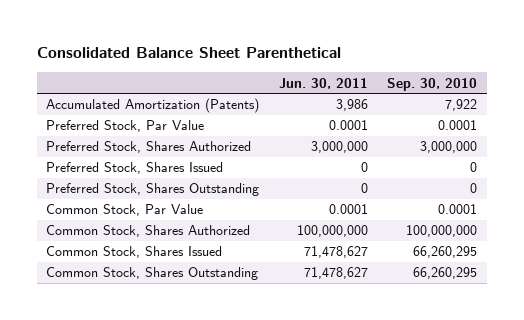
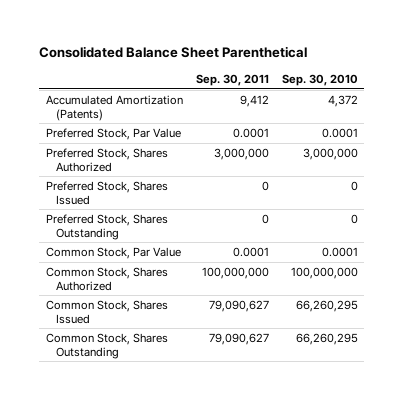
[278,77,368,89] Jun. 30, 2011 -> none
none -> [195,74,269,87] Sep. 30, 2011
[445,99,478,112] 7,922 -> [327,95,358,108] 4,372

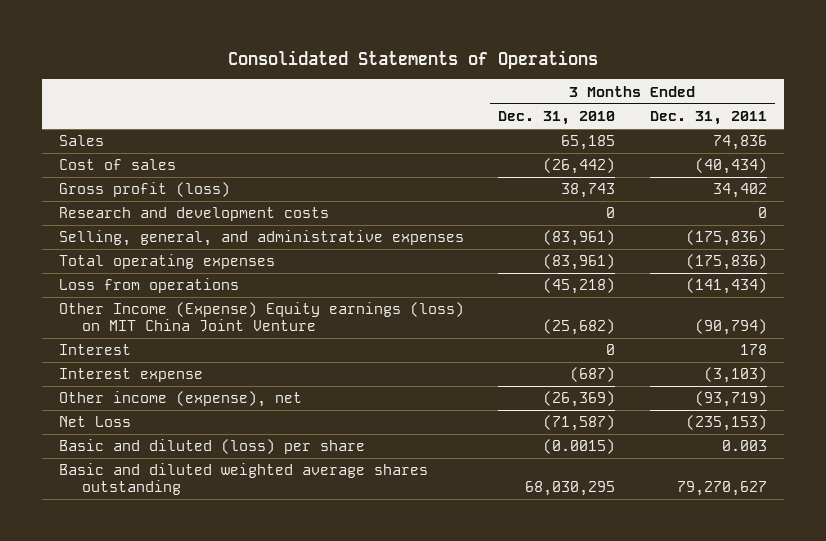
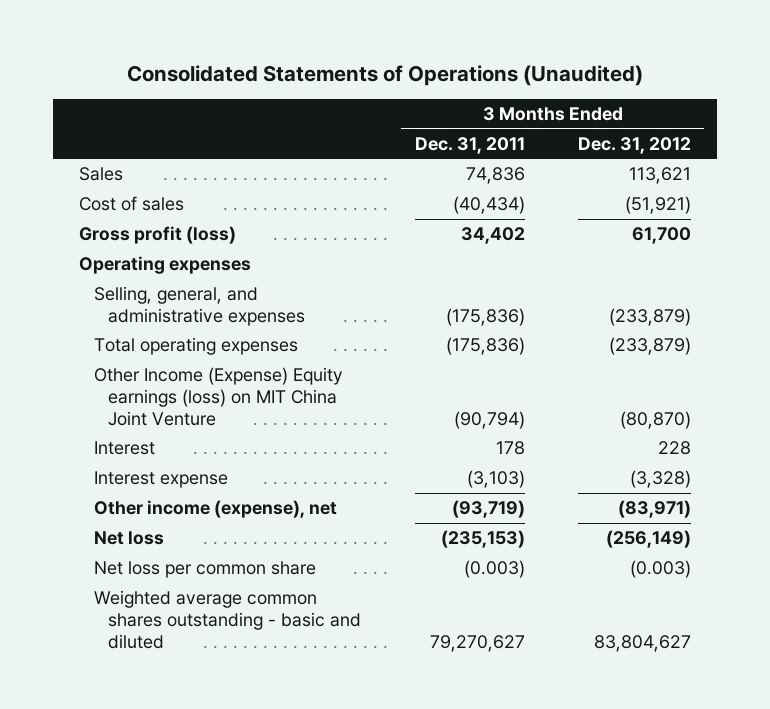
[227,49,598,69] Consolidated Statements of Operations -> [126,64,643,86] Consolidated Statements of Operations (Unaudited)
[498,110,616,125] Dec. 31, 2010 -> none
none -> [577,136,691,154] Dec. 31, 2012
[59,207,330,222] Research and development costs -> none
none -> [79,256,252,275] Operating expenses
[59,278,240,294] Loss from operations -> none
[59,416,132,428] Net Loss -> [93,531,164,546] Net loss
[59,439,366,455] Basic and diluted (loss) per share -> [93,561,316,579] Net loss per common share
[721,440,767,452] 0.003 -> [463,560,525,579] (0.003)
[59,463,429,496] Basic and diluted weighted average shares outstanding -> [93,590,362,649] Weighted average common shares outstanding - basic and diluted

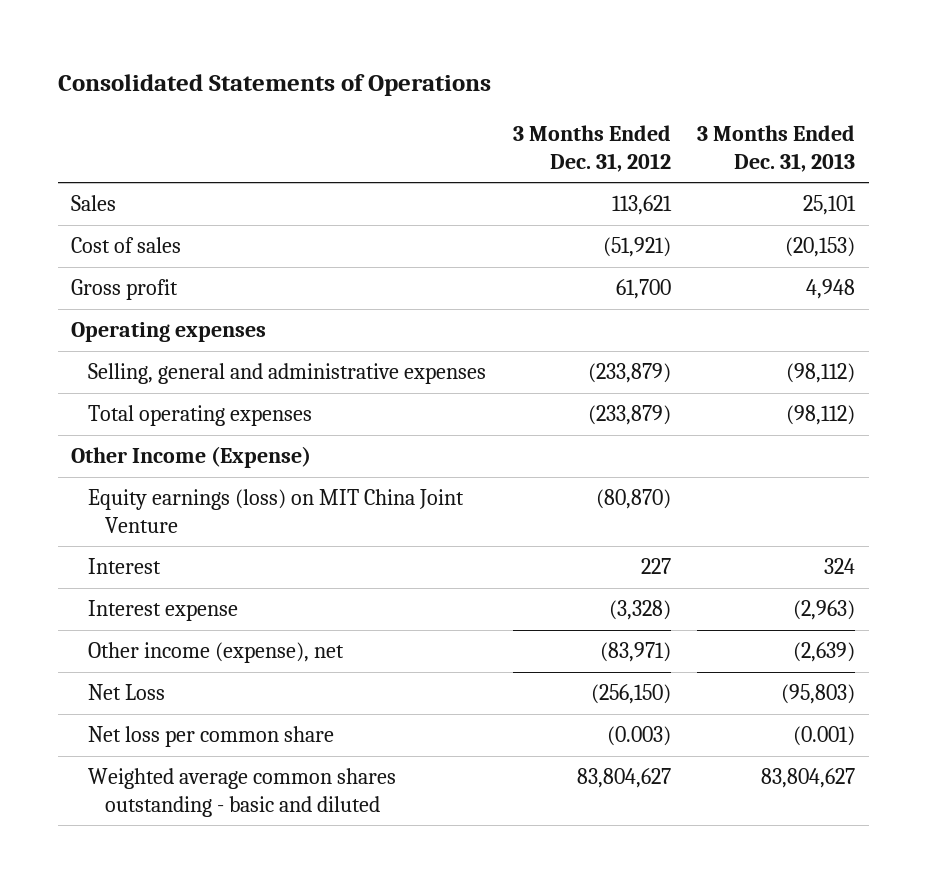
[126,64,643,86] Consolidated Statements of Operations (Unaudited) -> [57,74,491,97] Consolidated Statements of Operations
[414,136,525,154] Dec. 31, 2011 -> none
none -> [697,125,856,172] 3 Months Ended Dec. 31, 2013
[79,226,237,245] Gross profit (loss) -> [71,279,179,301] Gross profit
[93,286,306,326] Selling, general, and administrative expenses -> [87,363,486,385] Selling, general and administrative expenses
none -> [71,446,312,469] Other Income (Expense)
[93,367,343,426] Other Income (Expense) Equity earnings (loss) on MIT China Joint Venture -> [87,489,464,533] Equity earnings (loss) on MIT China Joint Venture
[657,441,691,456] 228 -> [640,558,671,575] 227
[93,531,164,546] Net loss -> [87,684,165,701] Net Loss
[605,530,691,549] (256,149) -> [590,684,671,705] (256,150)

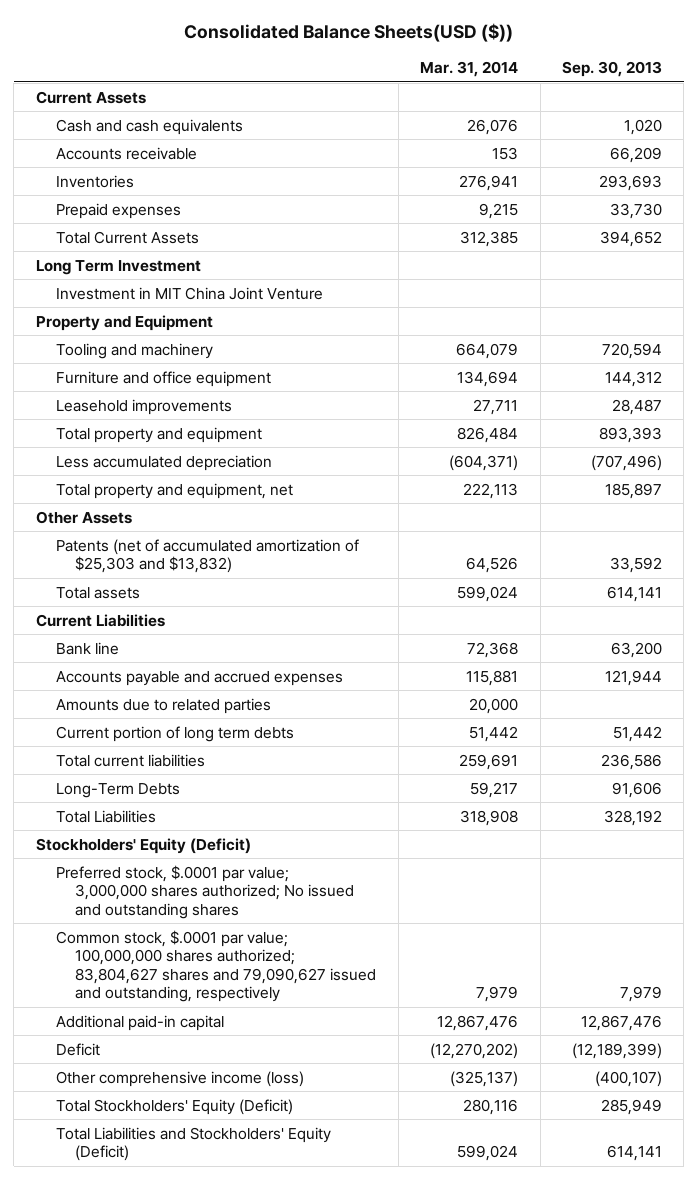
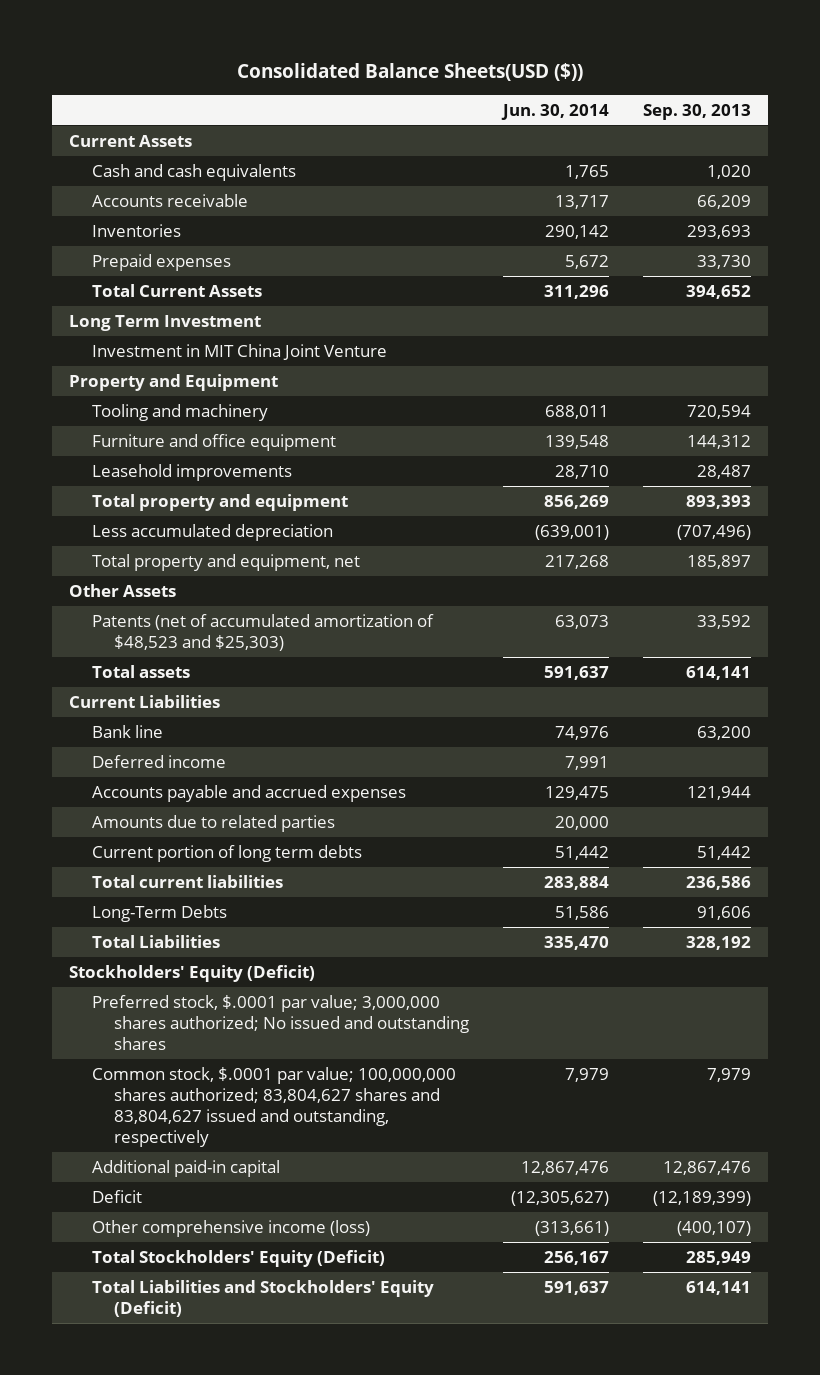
[420,61,519,78] Mar. 31, 2014 -> none
none -> [501,103,610,120] Jun. 30, 2014
[55,538,359,574] Patents (net of accumulated amortization of $25,303 and $13,832) -> [91,613,434,651] Patents (net of accumulated amortization of $48,523 and $25,303)
none -> [91,754,226,768] Deferred income
[55,929,377,1003] Common stock, $.0001 par value; 100,000,000 shares authorized; 83,804,627 shares and 79,090,627 issued and outstanding, respectively -> [91,1066,456,1147] Common stock, $.0001 par value; 100,000,000 shares authorized; 83,804,627 shares and 83,804,627 issued and outstanding, respectively

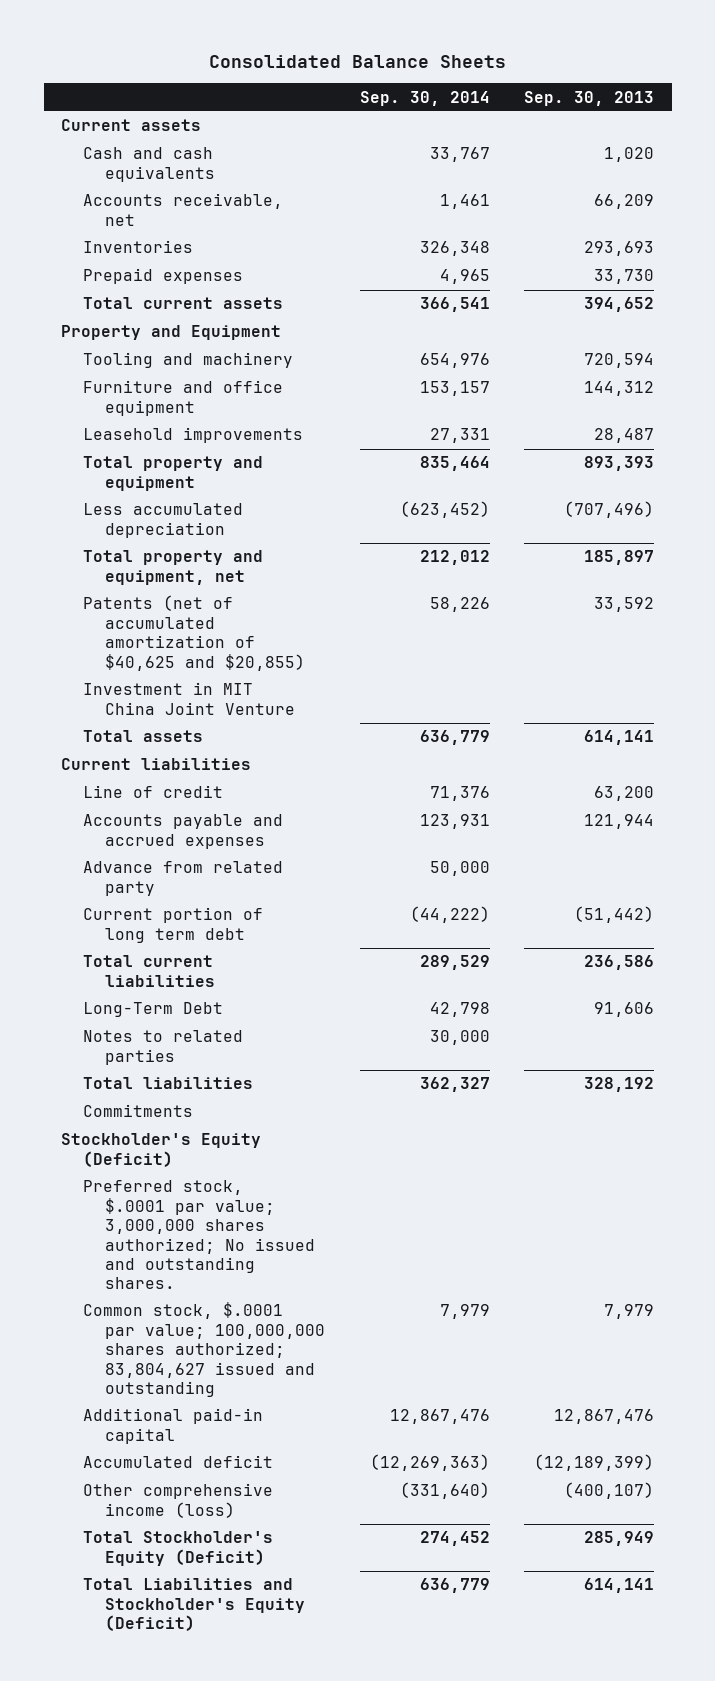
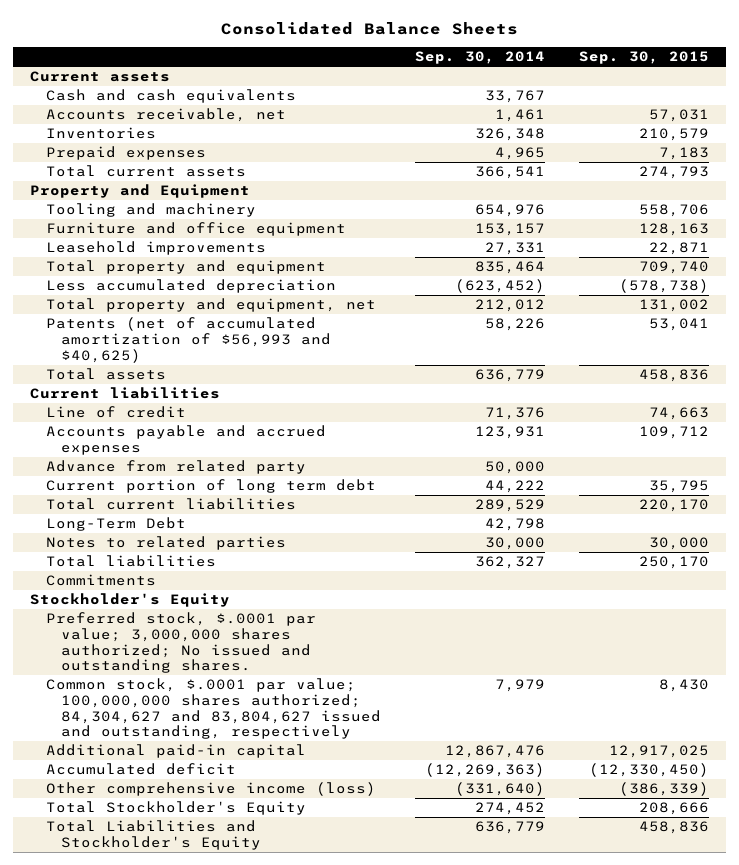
[524,90,655,106] Sep. 30, 2013 -> none
none -> [578,51,709,65] Sep. 30, 2015
[82,682,295,715] Investment in MIT China Joint Venture -> none
[82,595,305,671] Patents (net of accumulated amortization of $40,625 and $20,855) -> [45,317,331,363] Patents (net of accumulated amortization of $56,993 and $40,625)
[409,906,490,924] (44,222) -> [484,480,545,494] 44,222
[60,1133,261,1167] Stockholder's Equity (Deficit) -> [30,593,231,608] Stockholder's Equity
[82,1302,325,1397] Common stock, $.0001 par value; 100,000,000 shares authorized; 83,804,627 issued and outstanding -> [45,678,381,740] Common stock, $.0001 par value; 100,000,000 shares authorized; 84,304,627 and 83,804,627 issued and outstanding, respectively
[82,1531,273,1566] Total Stockholder's Equity (Deficit) -> [45,801,306,816] Total Stockholder's Equity
[82,1578,305,1632] Total Liabilities and Stockholder's Equity (Deficit) -> [45,820,261,850] Total Liabilities and Stockholder's Equity

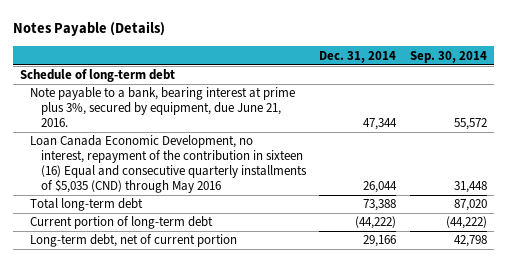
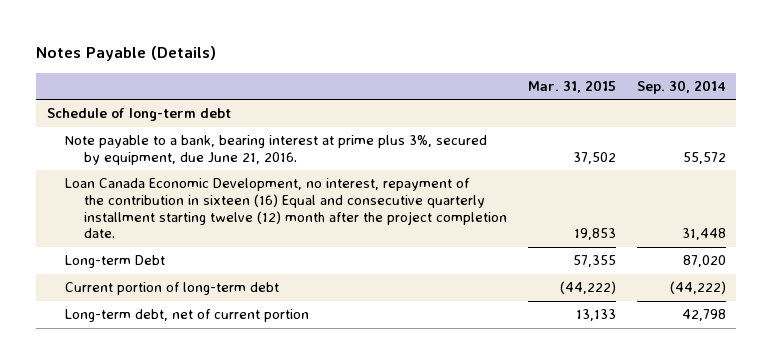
[319,50,397,63] Dec. 31, 2014 -> none
none -> [527,79,616,93] Mar. 31, 2015
[30,135,307,194] Loan Canada Economic Development, no interest, repayment of the contribution in sixteen (16) Equal and consecutive quarterly installments of $5,035 (CND) through May 2016 -> [65,178,507,239] Loan Canada Economic Development, no interest, repayment of the contribution in sixteen (16) Equal and consecutive quarterly installment starting twelve (12) month after the project completion date.
[30,198,144,212] Total long-term debt -> [65,255,166,269] Long-term Debt

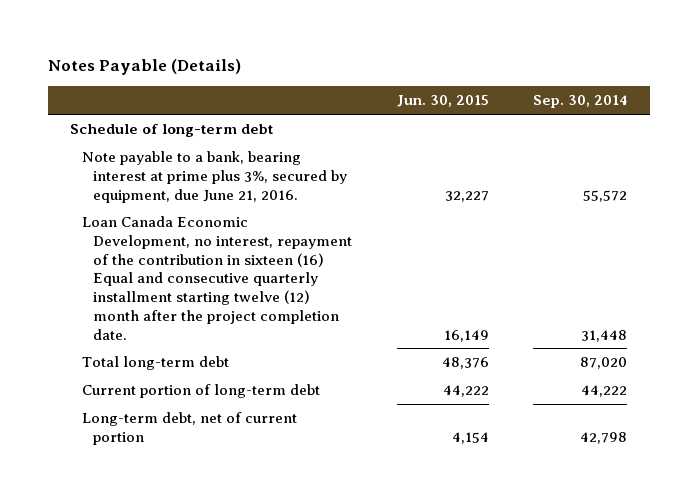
[527,79,616,93] Mar. 31, 2015 -> none
none -> [396,95,489,108] Jun. 30, 2015
[65,255,166,269] Long-term Debt -> [81,356,229,371] Total long-term debt
[669,281,726,295] (44,222) -> [581,385,628,398] 44,222

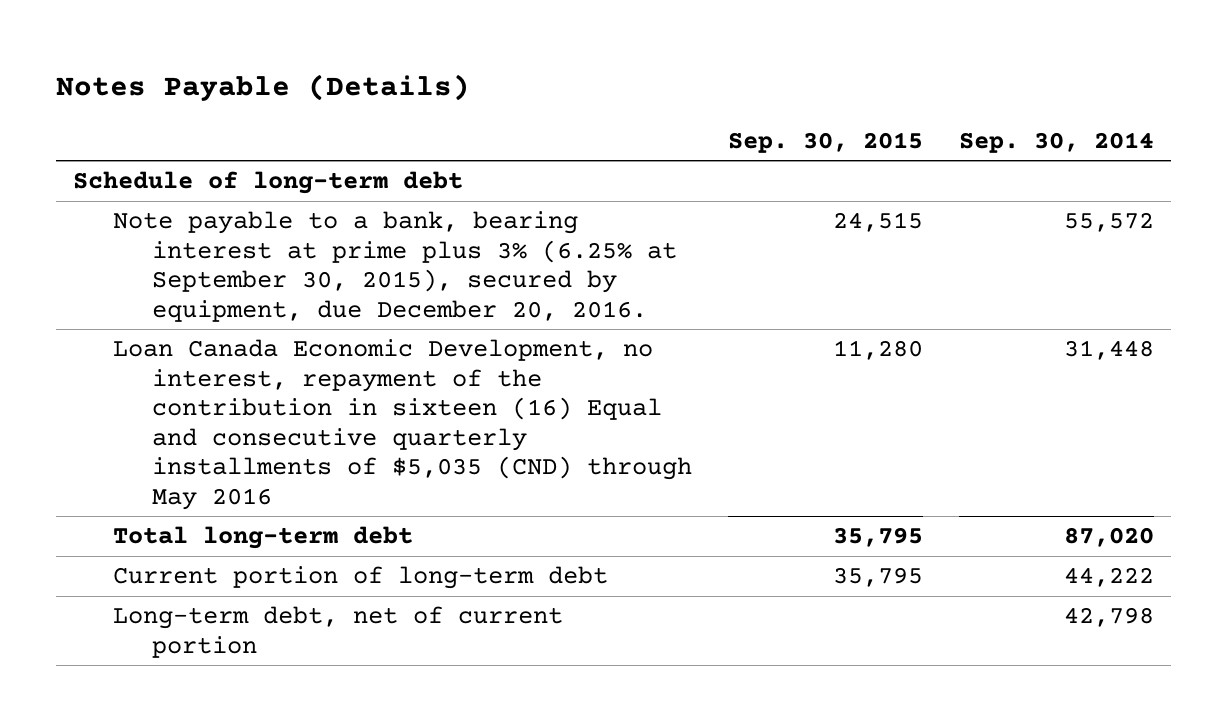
[396,95,489,108] Jun. 30, 2015 -> none
none -> [727,131,923,153] Sep. 30, 2015
[81,151,347,203] Note payable to a bank, bearing interest at prime plus 3%, secured by equipment, due June 21, 2016. -> [112,211,678,322] Note payable to a bank, bearing interest at prime plus 3% (6.25% at September 30, 2015), secured by equipment, due December 20, 2016.
[81,216,352,340] Loan Canada Economic Development, no interest, repayment of the contribution in sixteen (16) Equal and consecutive quarterly installment starting twelve (12) month after the project completion date. -> [112,339,693,511] Loan Canada Economic Development, no interest, repayment of the contribution in sixteen (16) Equal and consecutive quarterly installments of $5,035 (CND) through May 2016

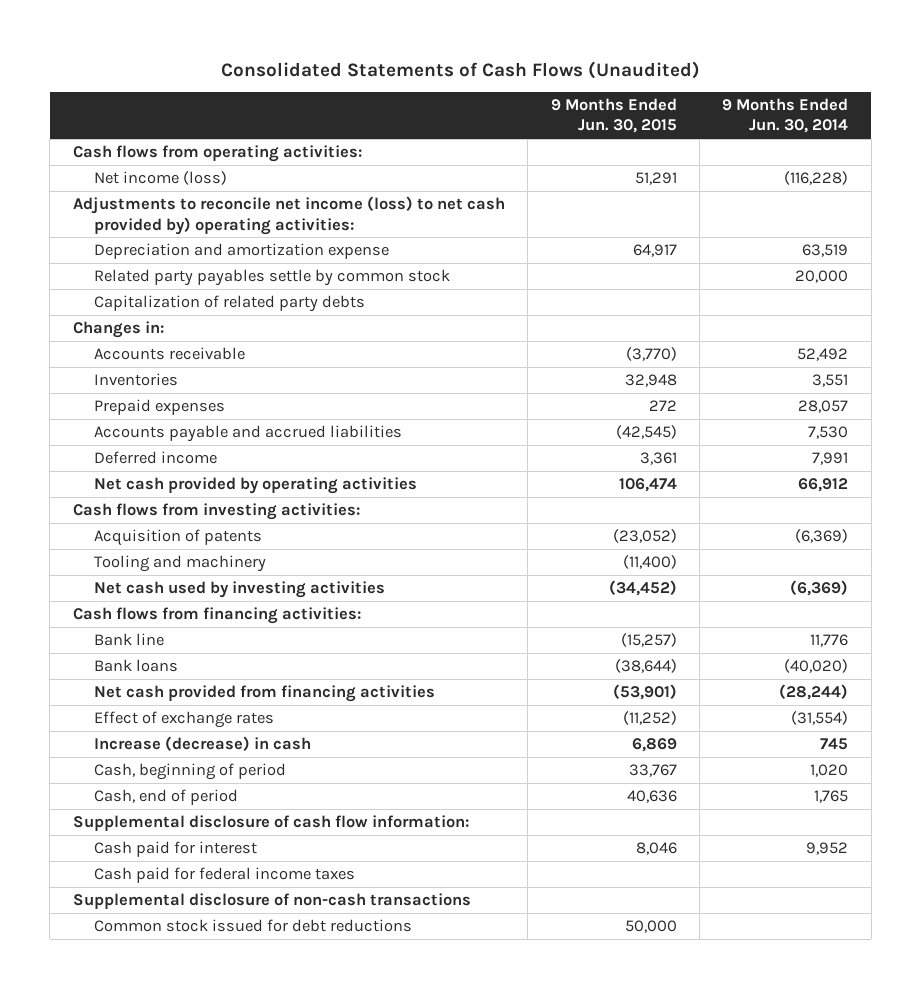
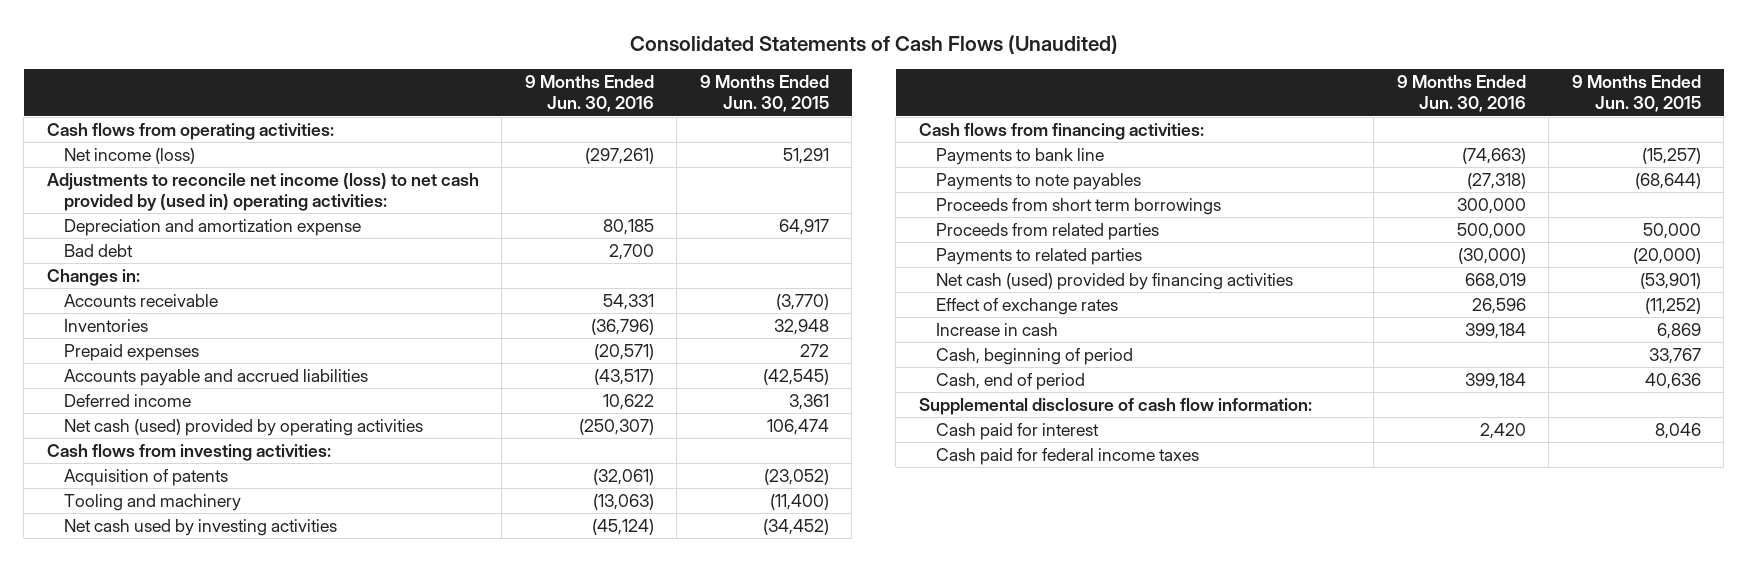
[722,98,849,134] 9 Months Ended Jun. 30, 2014 -> none
none -> [524,75,654,113] 9 Months Ended Jun. 30, 2016
[72,196,505,235] Adjustments to reconcile net income (loss) to net cash provided by) operating activities: -> [46,173,479,212] Adjustments to reconcile net income (loss) to net cash provided by (used in) operating activities:
[93,269,450,287] Related party payables settle by common stock -> none
[93,295,365,313] Capitalization of related party debts -> none
none -> [64,244,134,258] Bad debt
[93,477,417,495] Net cash provided by operating activities -> [64,419,424,437] Net cash (used) provided by operating activities
[93,633,164,647] Bank line -> none
[93,659,178,673] Bank loans -> [936,148,1105,166] Payments to bank line
[614,659,677,674] (38,644) -> [1641,148,1701,165] (15,257)
none -> [936,173,1142,191] Payments to note payables
none -> [936,198,1222,216] Proceeds from short term borrowings
none -> [936,223,1160,241] Proceeds from related parties
none -> [936,248,1143,266] Payments to related parties
[93,685,435,703] Net cash provided from financing activities -> [936,273,1294,291] Net cash (used) provided by financing activities
[93,736,311,752] Increase (decrease) in cash -> [936,323,1059,337] Increase in cash
[72,893,471,910] Supplemental disclosure of non-cash transactions -> none
[93,919,412,933] Common stock issued for debt reductions -> none

